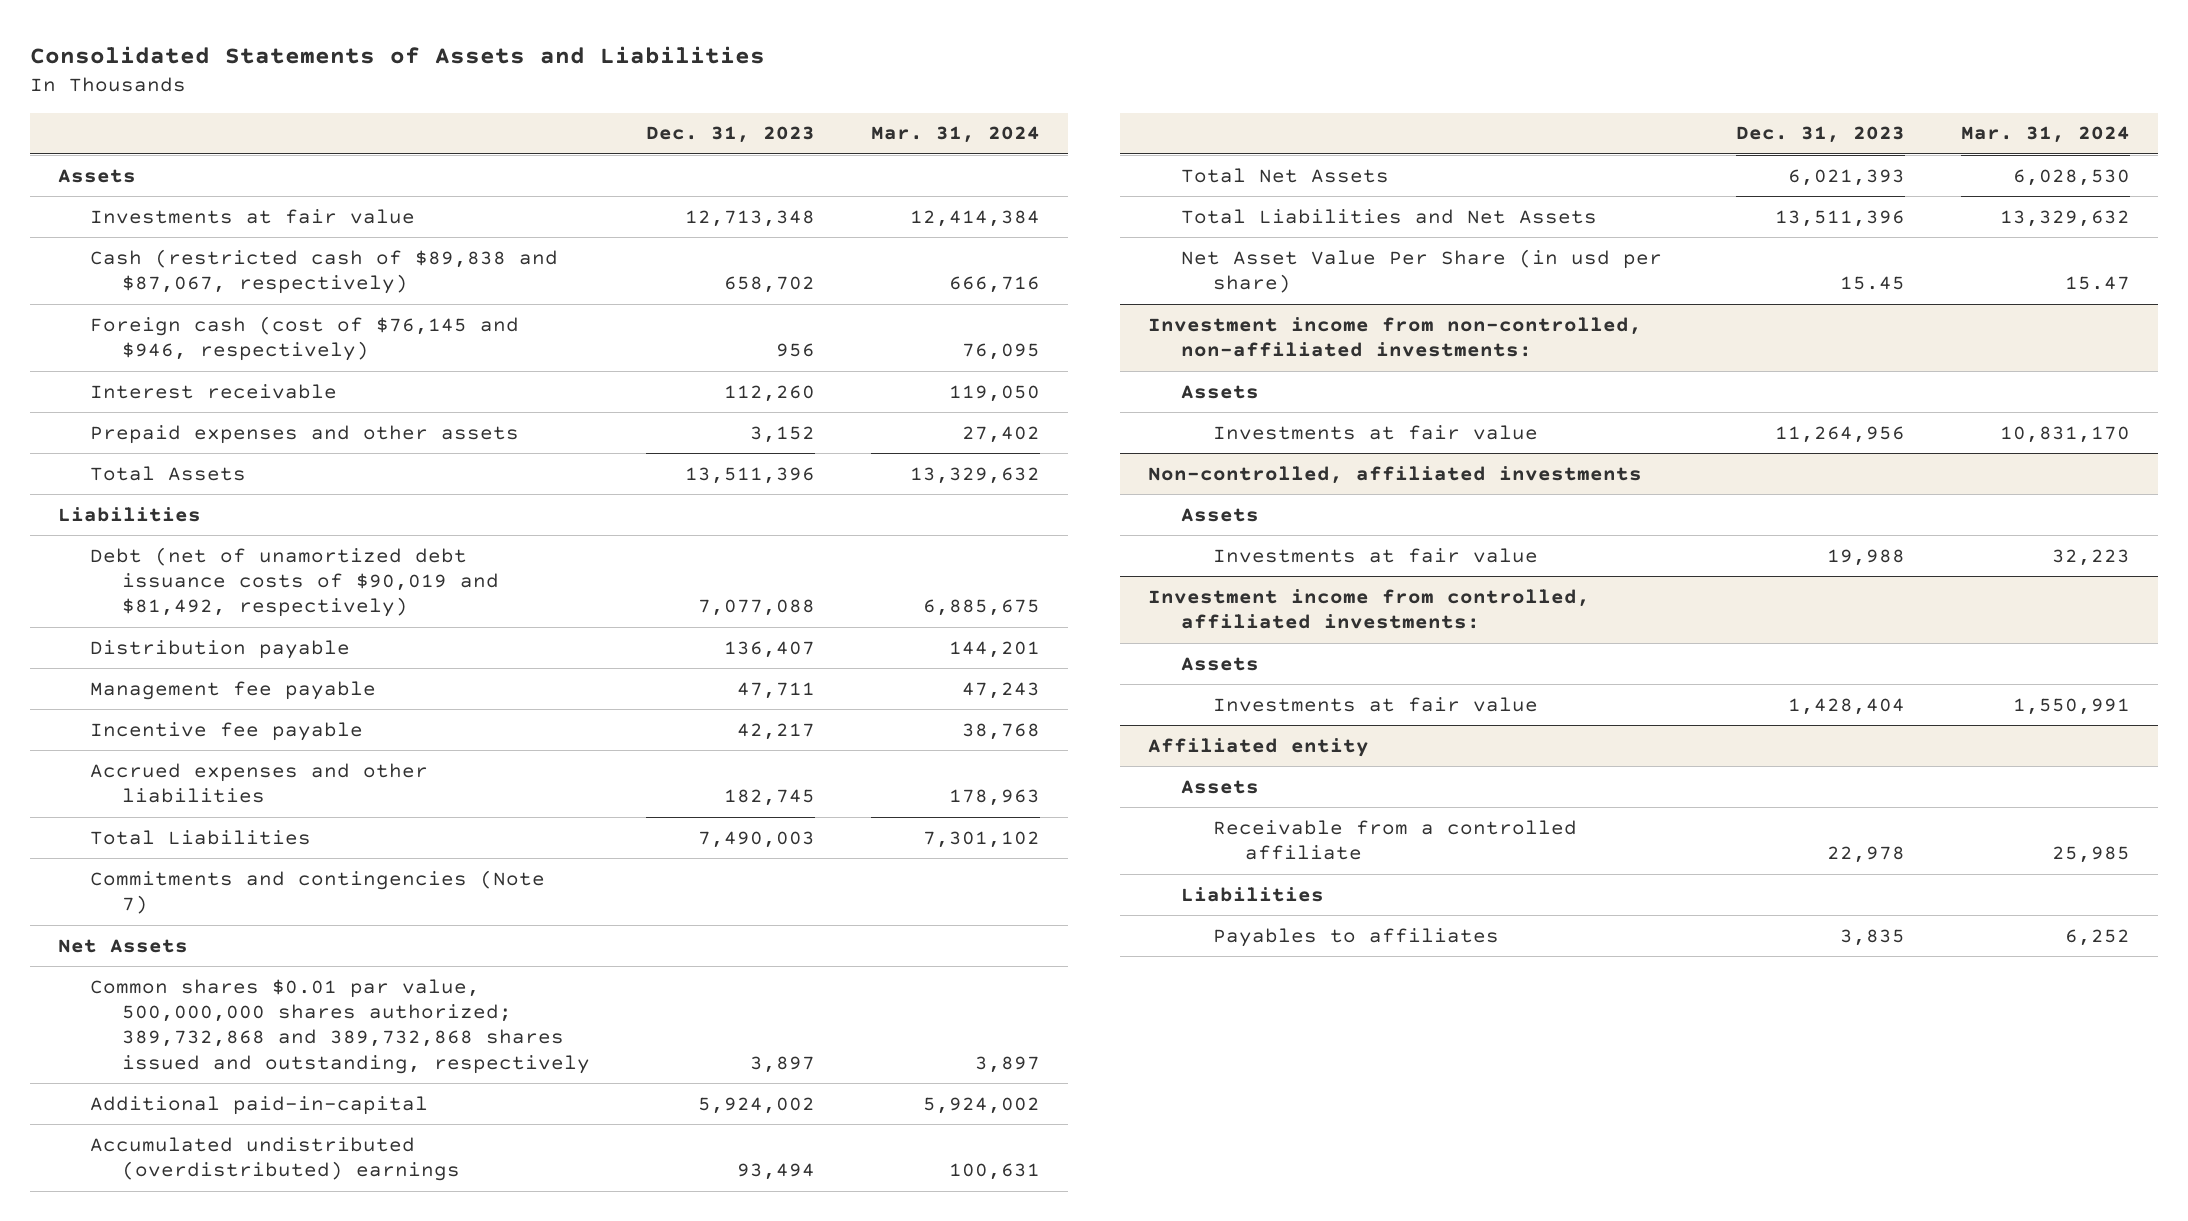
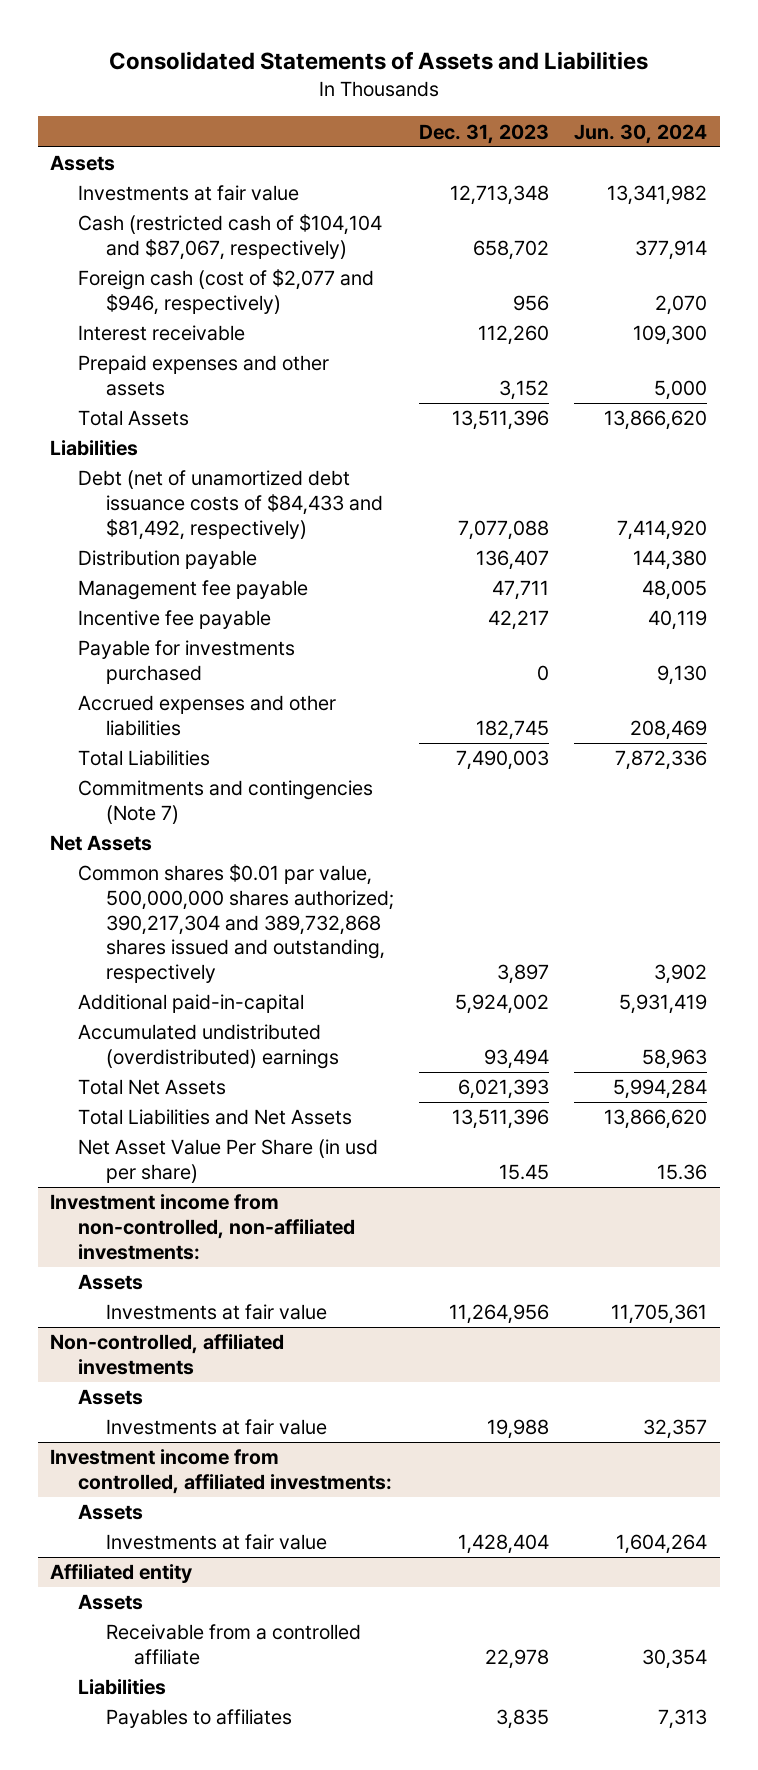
[870,126,1040,144] Mar. 31, 2024 -> none
none -> [574,123,708,144] Jun. 30, 2024
[90,248,559,295] Cash (restricted cash of $89,838 and $87,067, respectively) -> [77,214,382,260] Cash (restricted cash of $104,104 and $87,067, respectively)
[90,315,520,362] Foreign cash (cost of $76,145 and $946, respectively) -> [77,269,374,315] Foreign cash (cost of $2,077 and $946, respectively)
[90,546,500,618] Debt (net of unamortized debt issuance costs of $90,019 and $81,492, respectively) -> [77,470,383,540] Debt (net of unamortized debt issuance costs of $84,433 and $81,492, respectively)
none -> [77,640,295,684] Payable for investments purchased
[90,978,591,1074] Common shares $0.01 par value, 500,000,000 shares authorized; 389,732,868 and 389,732,868 shares issued and outstanding, respectively -> [77,864,394,984] Common shares $0.01 par value, 500,000,000 shares authorized; 390,217,304 and 389,732,868 shares issued and outstanding, respectively

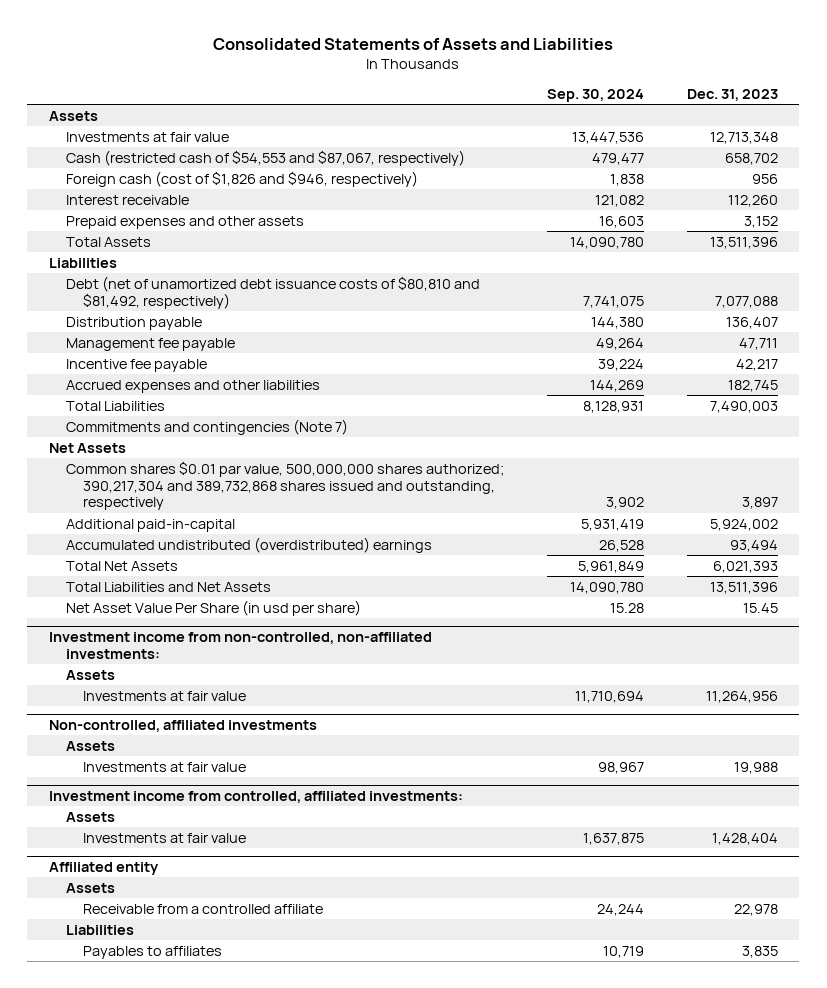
[574,123,708,144] Jun. 30, 2024 -> none
none -> [546,89,644,103] Sep. 30, 2024
[77,214,382,260] Cash (restricted cash of $104,104 and $87,067, respectively) -> [66,149,466,166] Cash (restricted cash of $54,553 and $87,067, respectively)
[77,269,374,315] Foreign cash (cost of $2,077 and $946, respectively) -> [66,170,419,187] Foreign cash (cost of $1,826 and $946, respectively)
[77,470,383,540] Debt (net of unamortized debt issuance costs of $84,433 and $81,492, respectively) -> [66,275,481,309] Debt (net of unamortized debt issuance costs of $80,810 and $81,492, respectively)
[77,640,295,684] Payable for investments purchased -> none

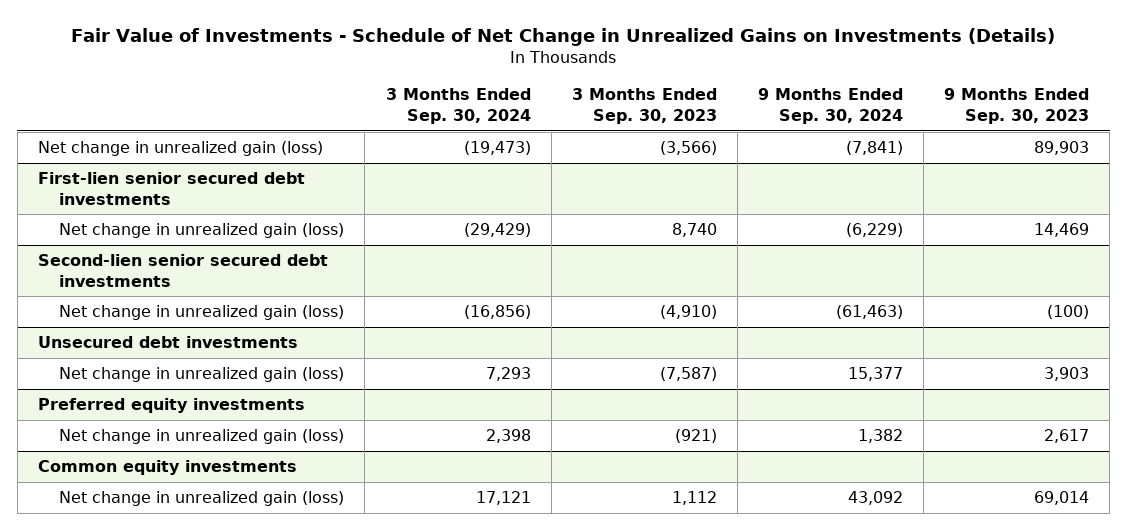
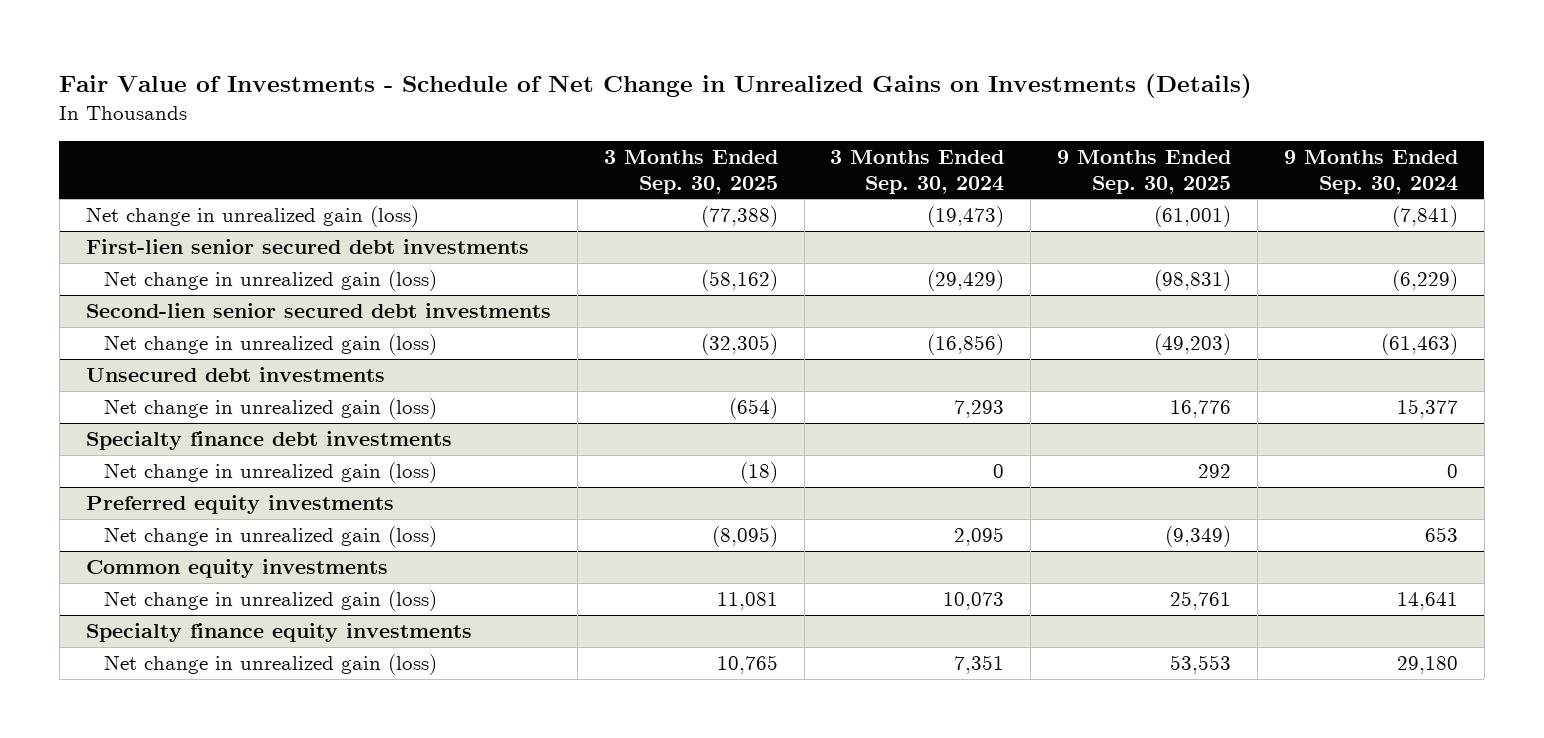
[571,88,717,124] 3 Months Ended Sep. 30, 2023 -> none
[943,88,1089,124] 9 Months Ended Sep. 30, 2023 -> none
none -> [603,150,778,194] 3 Months Ended Sep. 30, 2025
none -> [1057,150,1232,194] 9 Months Ended Sep. 30, 2025
none -> [85,431,452,451] Specialty finance debt investments
none -> [103,462,437,484] Net change in unrealized gain (loss)
[485,429,531,444] 2,398 -> [954,527,1005,547] 2,095
[857,429,903,444] 1,382 -> [1424,527,1458,543] 653
[475,491,531,506] 17,121 -> [943,592,1005,611] 10,073
[847,491,903,506] 43,092 -> [1396,592,1458,611] 14,641
none -> [85,623,472,643] Specialty finance equity investments
none -> [103,654,437,676] Net change in unrealized gain (loss)

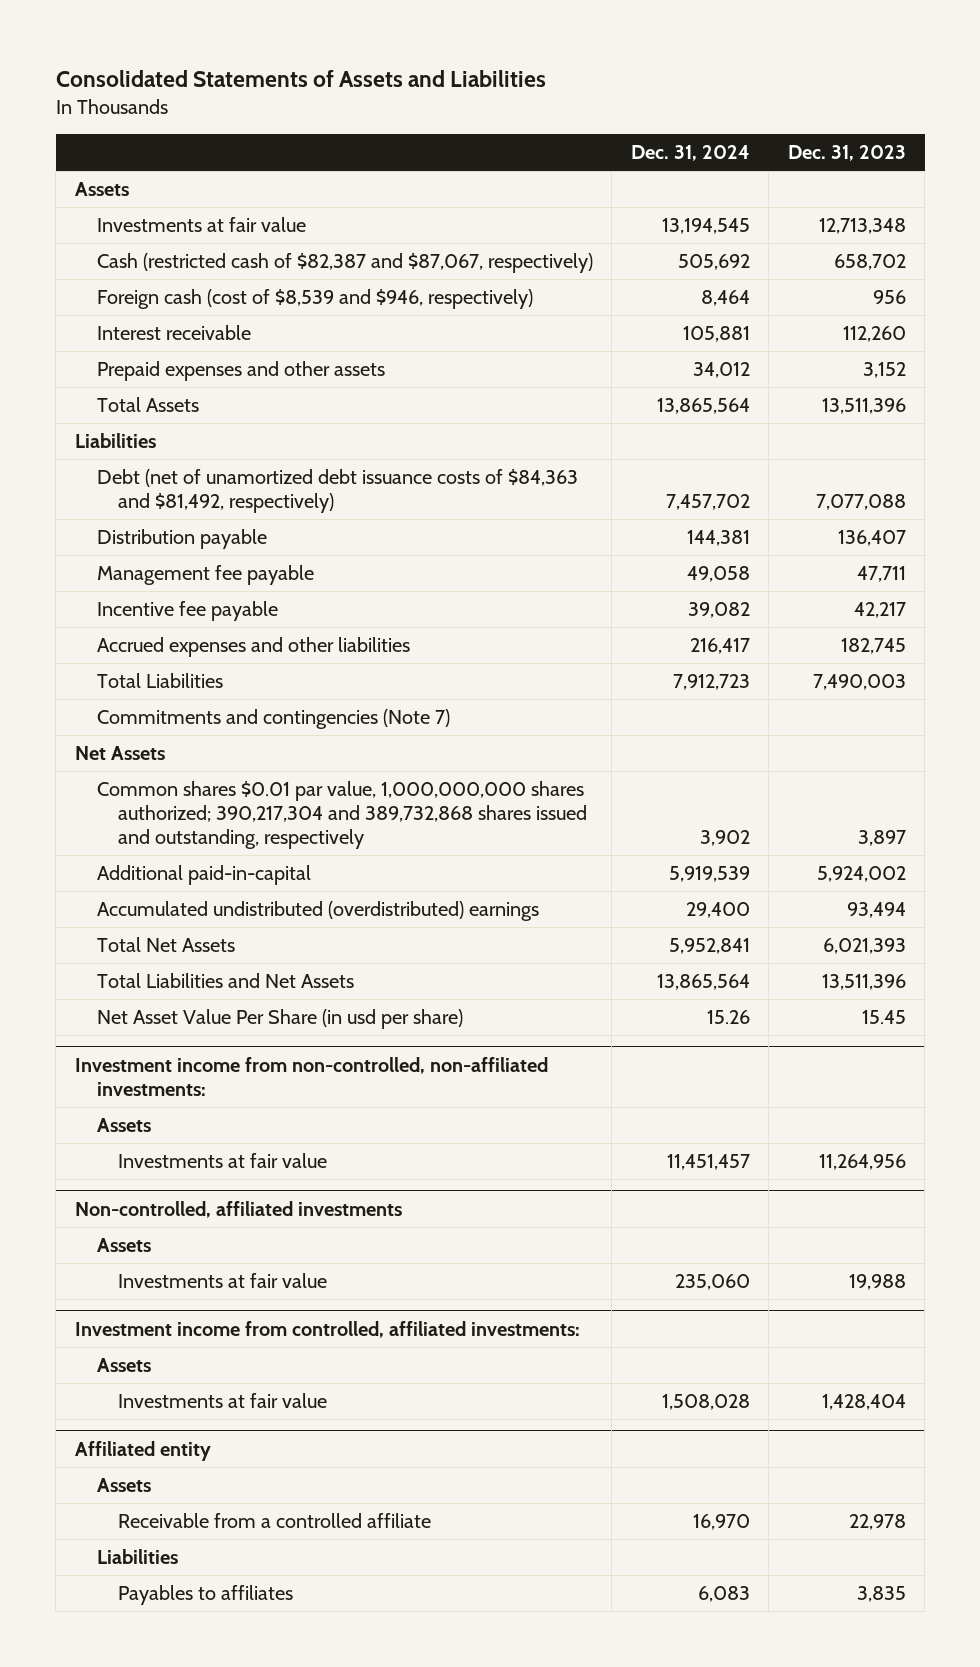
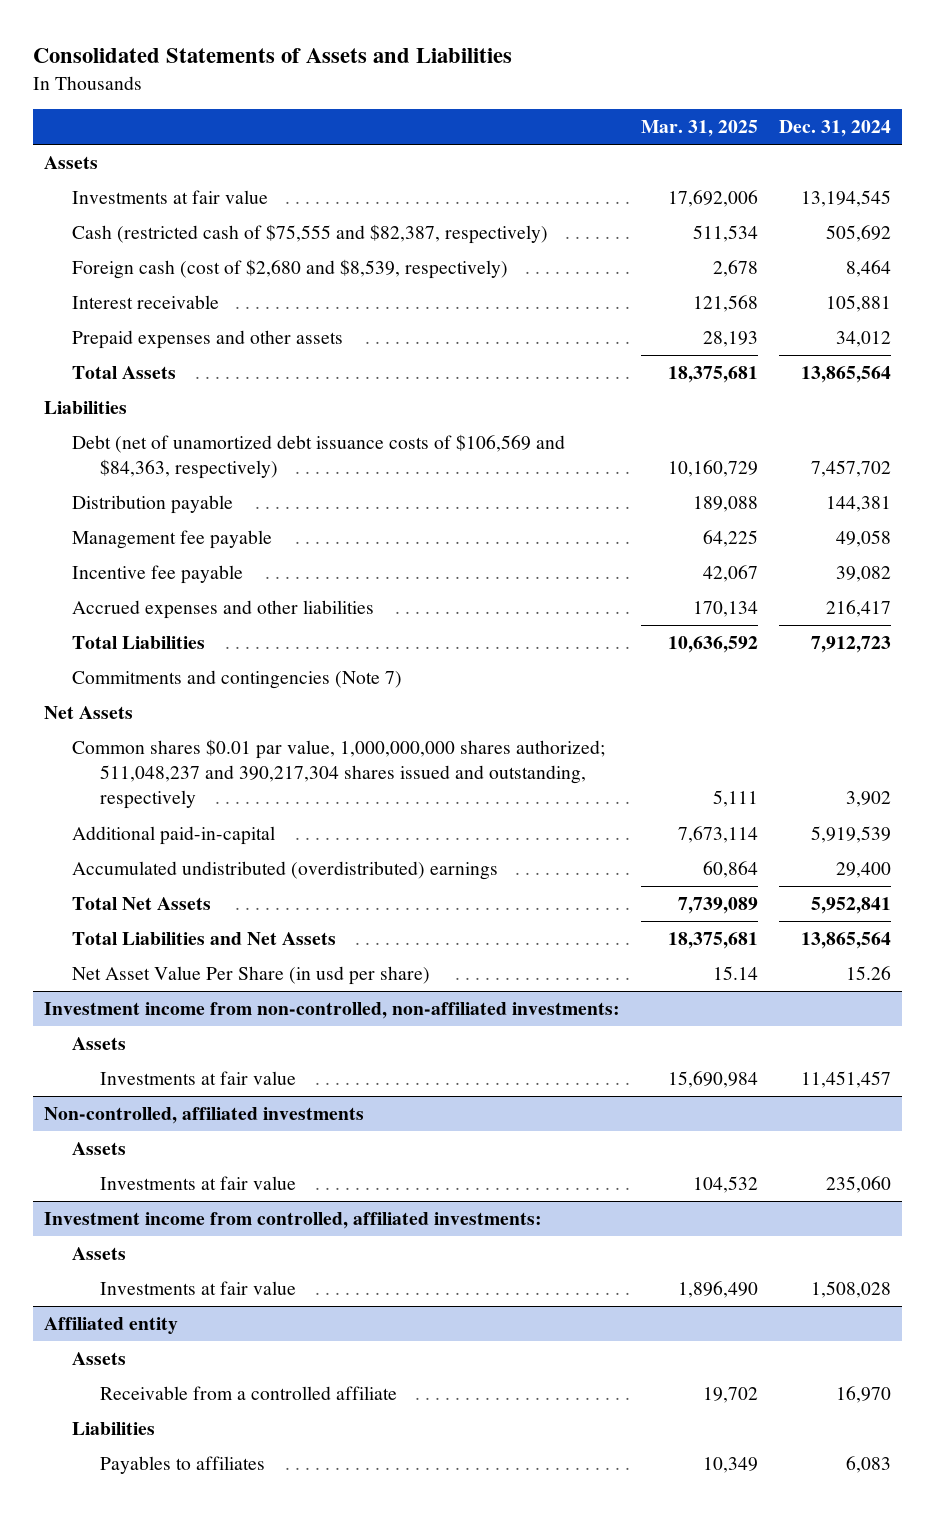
[787,144,906,161] Dec. 31, 2023 -> none
none -> [641,120,759,138] Mar. 31, 2025
[96,253,593,274] Cash (restricted cash of $82,387 and $87,067, respectively) -> [72,224,549,245] Cash (restricted cash of $75,555 and $82,387, respectively)
[96,289,533,310] Foreign cash (cost of $8,539 and $946, respectively) -> [72,259,509,280] Foreign cash (cost of $2,680 and $8,539, respectively)
[96,469,578,514] Debt (net of unamortized debt issuance costs of $84,363 and $81,492, respectively) -> [72,434,566,480] Debt (net of unamortized debt issuance costs of $106,569 and $84,363, respectively)
[96,781,588,850] Common shares $0.01 par value, 1,000,000,000 shares authorized; 390,217,304 and 389,732,868 shares issued and outstanding, respectively -> [72,739,606,810] Common shares $0.01 par value, 1,000,000,000 shares authorized; 511,048,237 and 390,217,304 shares issued and outstanding, respectively

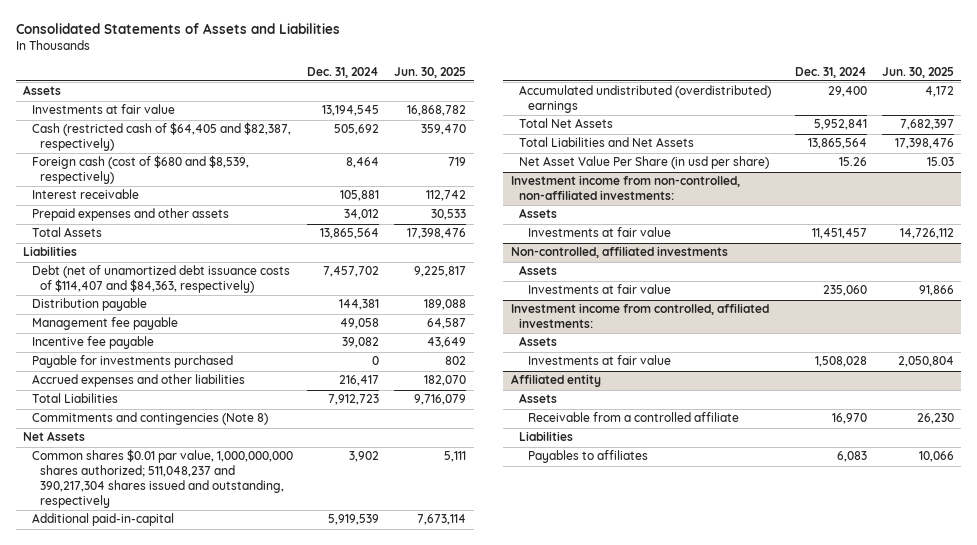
[641,120,759,138] Mar. 31, 2025 -> none
none -> [394,66,467,78] Jun. 30, 2025
[72,224,549,245] Cash (restricted cash of $75,555 and $82,387, respectively) -> [31,122,291,152] Cash (restricted cash of $64,405 and $82,387, respectively)
[72,259,509,280] Foreign cash (cost of $2,680 and $8,539, respectively) -> [31,155,249,185] Foreign cash (cost of $680 and $8,539, respectively)
[72,434,566,480] Debt (net of unamortized debt issuance costs of $106,569 and $84,363, respectively) -> [31,265,290,294] Debt (net of unamortized debt issuance costs of $114,407 and $84,363, respectively)
none -> [31,355,233,369] Payable for investments purchased
[72,670,403,690] Commitments and contingencies (Note 7) -> [31,412,268,426] Commitments and contingencies (Note 8)

